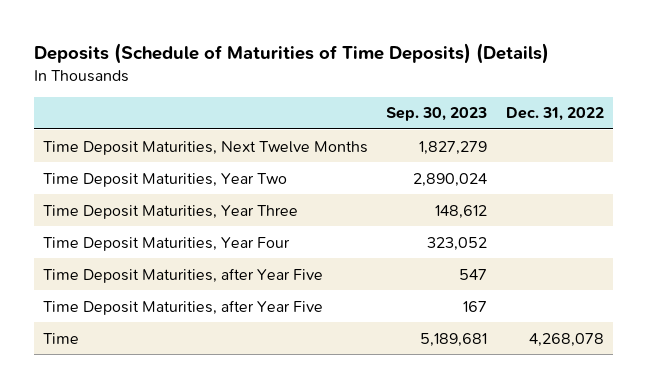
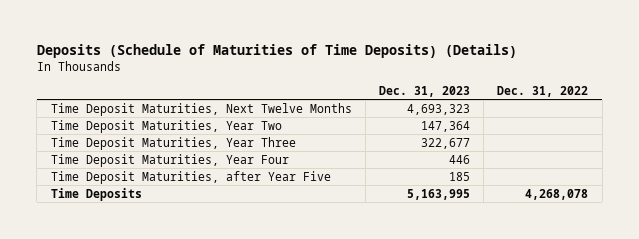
[386,107,488,122] Sep. 30, 2023 -> none
none -> [379,85,471,97] Dec. 31, 2023
[42,299,323,315] Time Deposit Maturities, after Year Five -> none
[42,332,79,344] Time -> [50,187,142,201] Time Deposits

